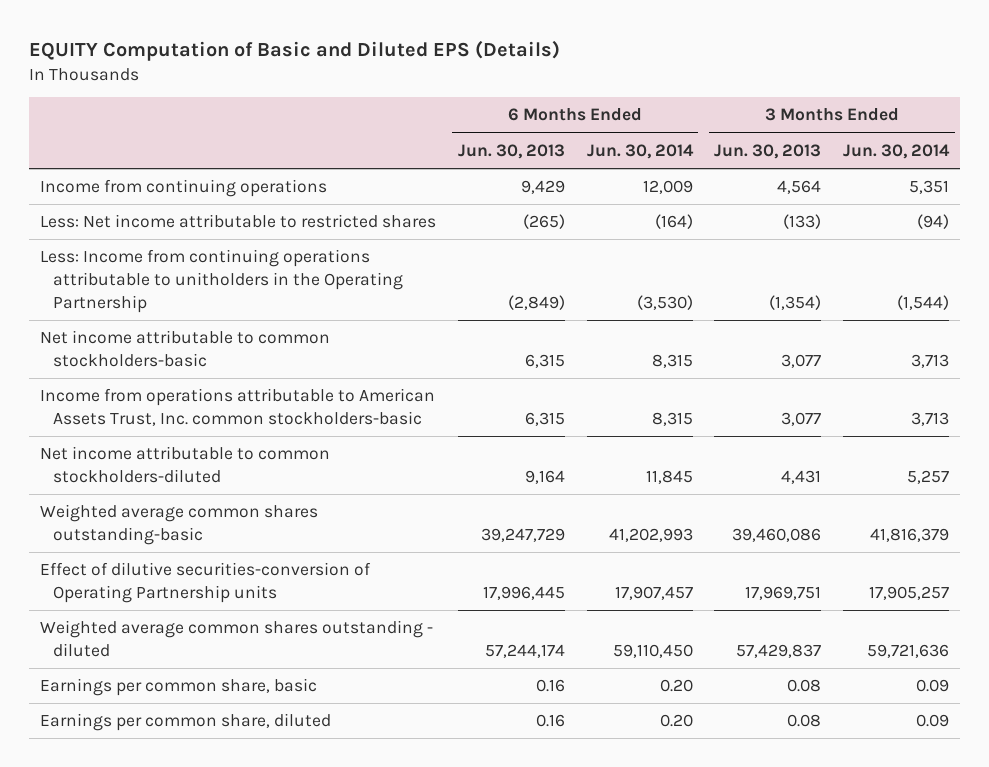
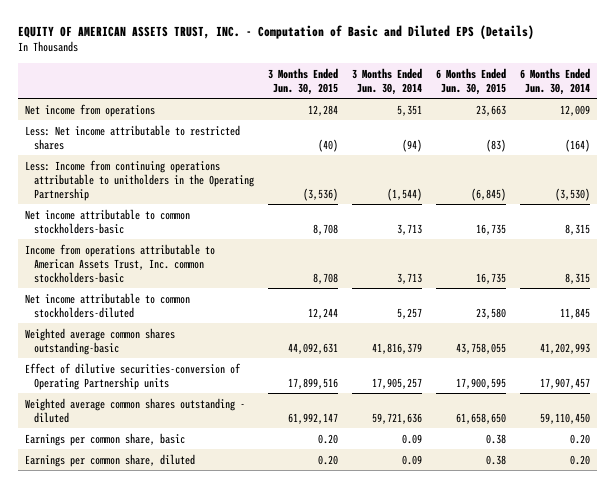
[28,39,560,61] EQUITY Computation of Basic and Diluted EPS (Details) -> [18,25,535,40] EQUITY OF AMERICAN ASSETS TRUST, INC. - Computation of Basic and Diluted EPS (Details)
[457,143,565,159] Jun. 30, 2013 -> none
[714,143,822,159] Jun. 30, 2013 -> none
none -> [268,67,339,95] 3 Months Ended Jun. 30, 2015
none -> [436,67,507,95] 6 Months Ended Jun. 30, 2015
[39,179,327,198] Income from continuing operations -> [25,103,156,117] Net income from operations

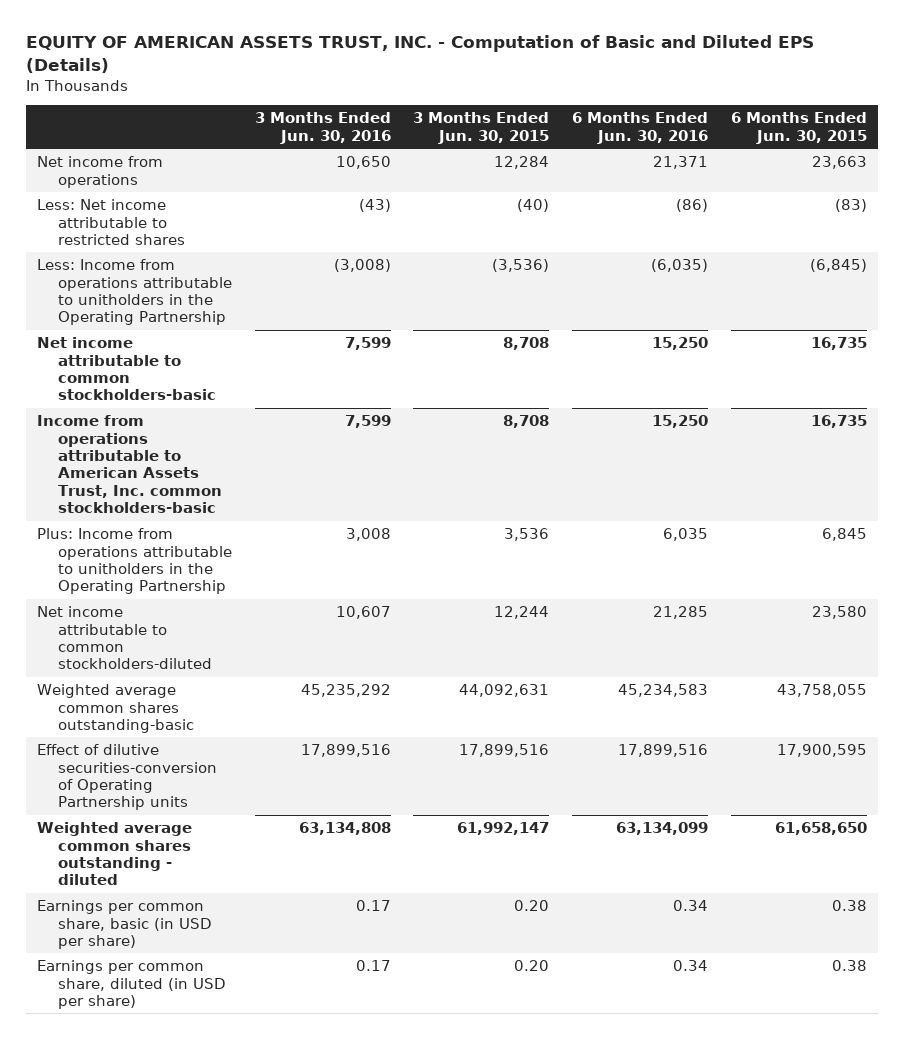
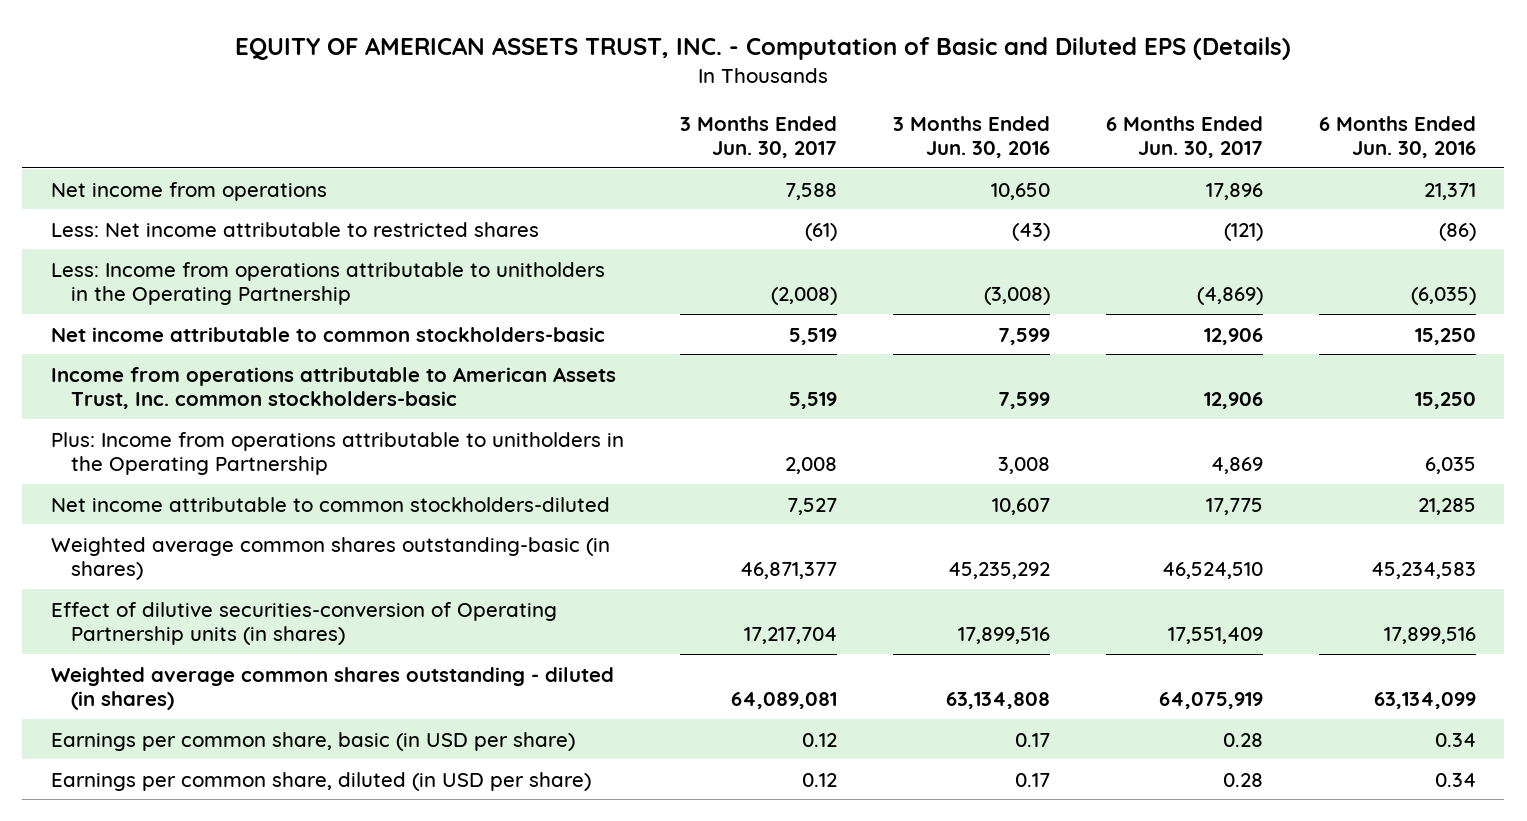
[413,112,550,144] 3 Months Ended Jun. 30, 2015 -> none
[730,112,867,144] 6 Months Ended Jun. 30, 2015 -> none
none -> [679,115,837,158] 3 Months Ended Jun. 30, 2017
none -> [1105,115,1263,158] 6 Months Ended Jun. 30, 2017
[36,684,194,733] Weighted average common shares outstanding-basic -> [50,536,610,580] Weighted average common shares outstanding-basic (in shares)
[36,744,217,811] Effect of dilutive securities-conversion of Operating Partnership units -> [50,601,557,645] Effect of dilutive securities-conversion of Operating Partnership units (in shares)
[36,822,192,886] Weighted average common shares outstanding - diluted -> [50,666,614,710] Weighted average common shares outstanding - diluted (in shares)

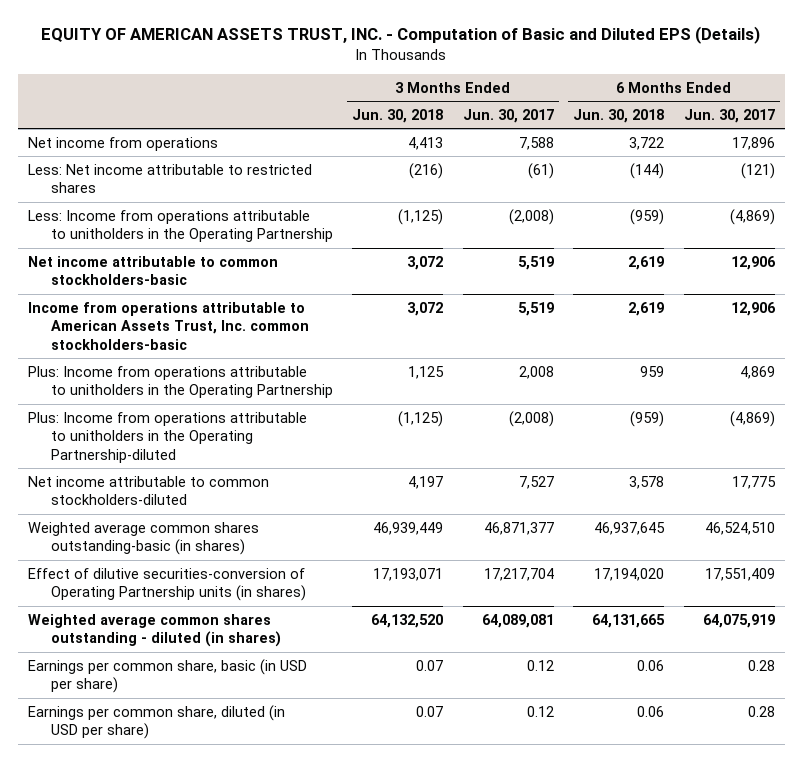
[892,115,1050,158] 3 Months Ended Jun. 30, 2016 -> none
[1319,115,1477,158] 6 Months Ended Jun. 30, 2016 -> none
none -> [352,108,444,123] Jun. 30, 2018
none -> [573,108,665,123] Jun. 30, 2018
none -> [27,411,307,463] Plus: Income from operations attributable to unitholders in the Operating Partnership-diluted

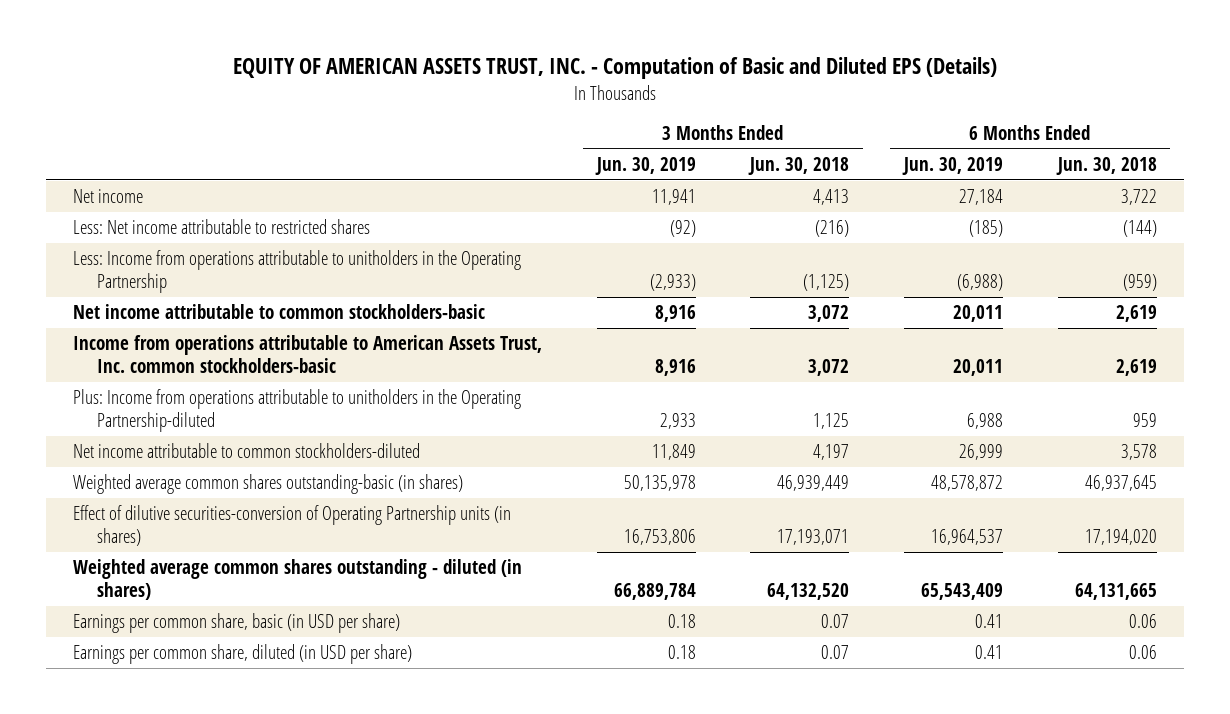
[462,108,554,123] Jun. 30, 2017 -> none
[683,108,775,123] Jun. 30, 2017 -> none
none -> [594,156,696,175] Jun. 30, 2019
none -> [901,156,1003,175] Jun. 30, 2019
[27,136,218,151] Net income from operations -> [72,188,143,203] Net income
[27,365,333,399] Plus: Income from operations attributable to unitholders in the Operating Partnership -> none
[398,410,444,427] (1,125) -> [813,412,850,429] 1,125
[630,410,665,427] (959) -> [1132,412,1157,427] 959

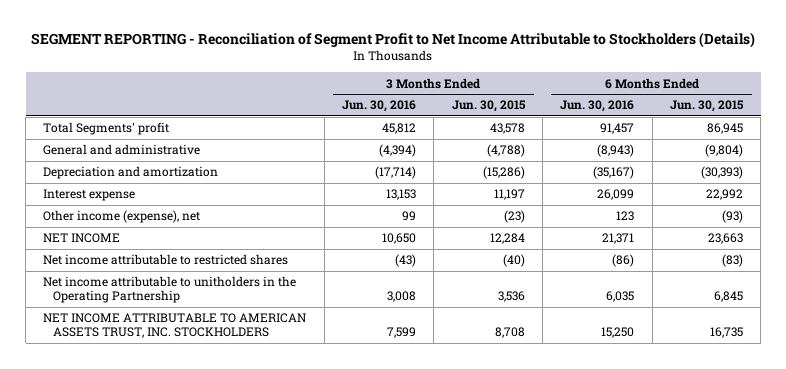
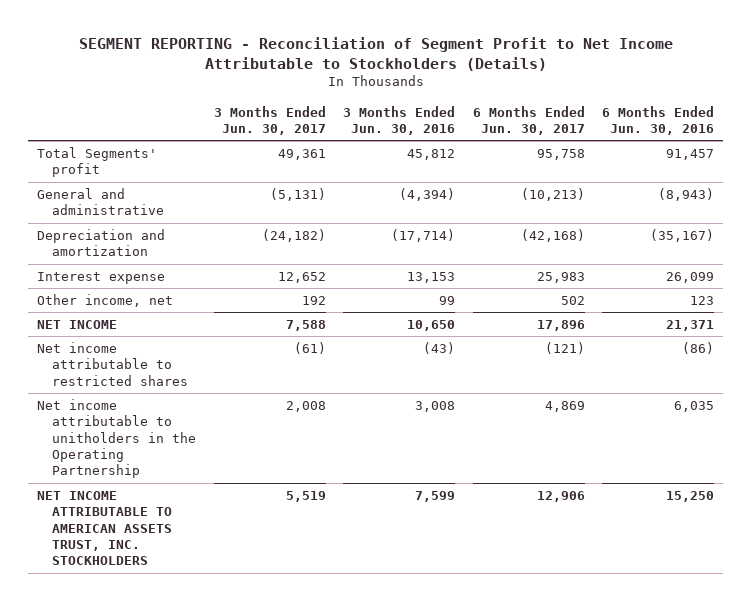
[451,100,526,113] Jun. 30, 2015 -> none
[669,100,744,113] Jun. 30, 2015 -> none
none -> [213,105,326,135] 3 Months Ended Jun. 30, 2017
none -> [472,105,585,135] 6 Months Ended Jun. 30, 2017
[43,210,201,224] Other income (expense), net -> [36,294,173,308] Other income, net

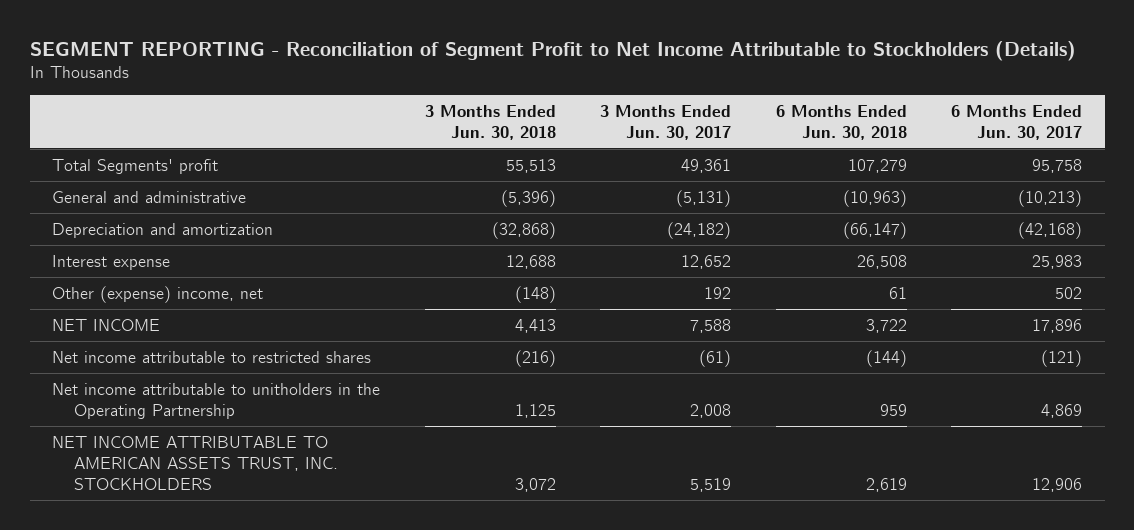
[343,105,456,135] 3 Months Ended Jun. 30, 2016 -> none
[602,105,715,135] 6 Months Ended Jun. 30, 2016 -> none
none -> [424,104,556,140] 3 Months Ended Jun. 30, 2018
none -> [775,104,907,140] 6 Months Ended Jun. 30, 2018
[36,294,173,308] Other income, net -> [51,285,263,303] Other (expense) income, net

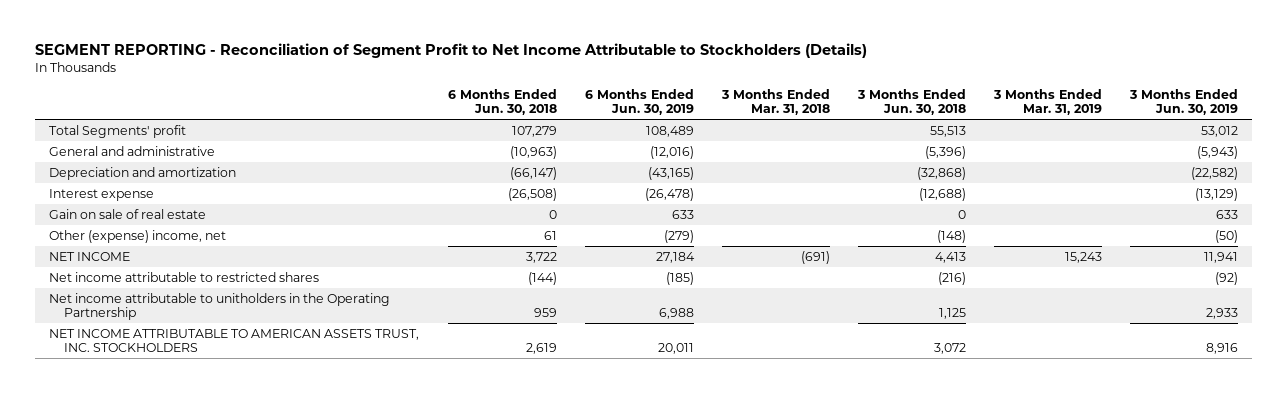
[600,104,732,140] 3 Months Ended Jun. 30, 2017 -> none
[951,104,1083,140] 6 Months Ended Jun. 30, 2017 -> none
none -> [584,88,694,116] 6 Months Ended Jun. 30, 2019
none -> [720,88,830,116] 3 Months Ended Mar. 31, 2018
none -> [992,88,1102,116] 3 Months Ended Mar. 31, 2019
none -> [1128,88,1238,116] 3 Months Ended Jun. 30, 2019
[505,254,556,269] 12,688 -> [918,187,966,201] (12,688)
[856,254,907,269] 26,508 -> [507,187,557,201] (26,508)
none -> [49,208,207,219] Gain on sale of real estate

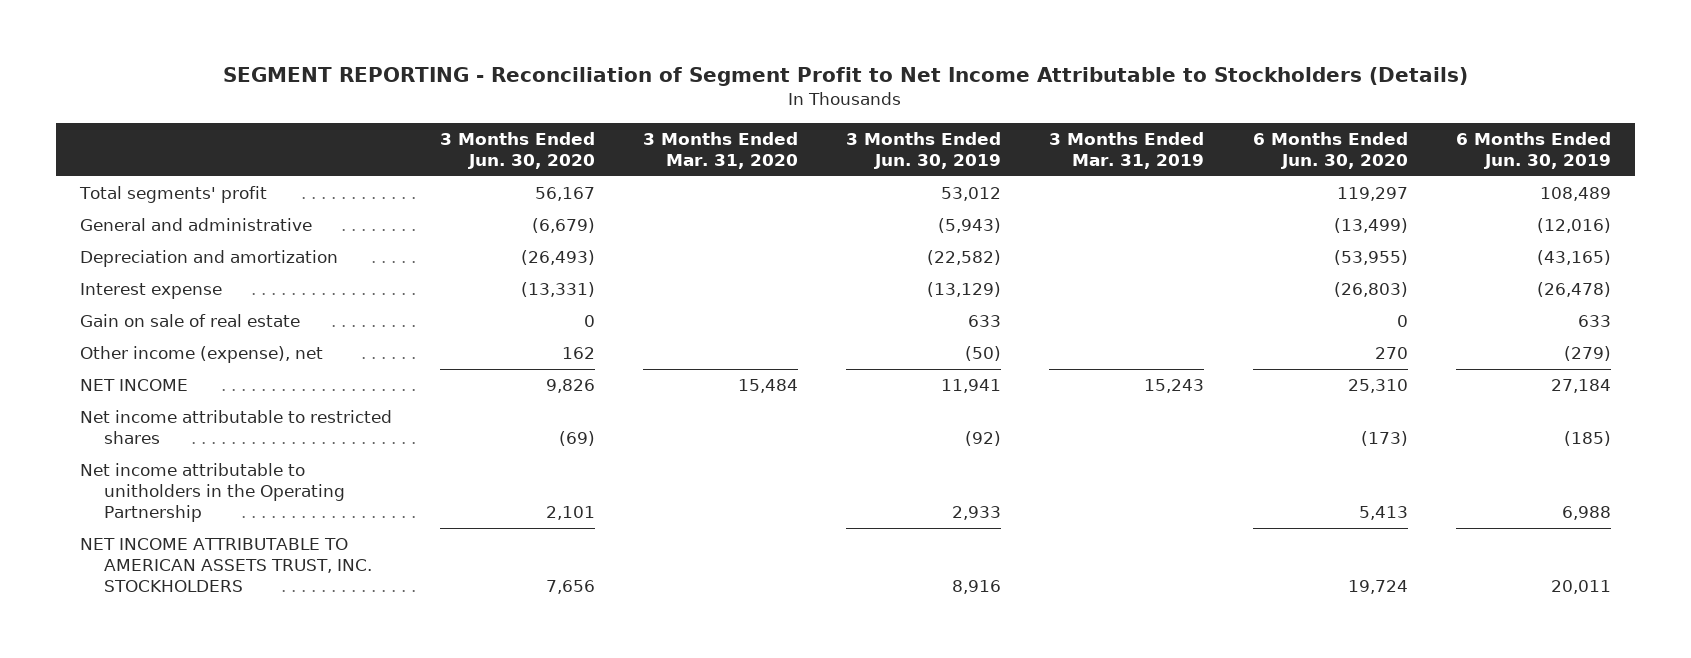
[447,88,557,116] 6 Months Ended Jun. 30, 2018 -> none
[720,88,830,116] 3 Months Ended Mar. 31, 2018 -> none
[856,88,966,116] 3 Months Ended Jun. 30, 2018 -> none
none -> [440,131,596,169] 3 Months Ended Jun. 30, 2020
none -> [643,131,799,169] 3 Months Ended Mar. 31, 2020
none -> [1252,131,1408,169] 6 Months Ended Jun. 30, 2020
[49,124,187,138] Total Segments' profit -> [78,186,267,204] Total segments' profit
[49,229,227,243] Other (expense) income, net -> [79,346,323,364] Other income (expense), net

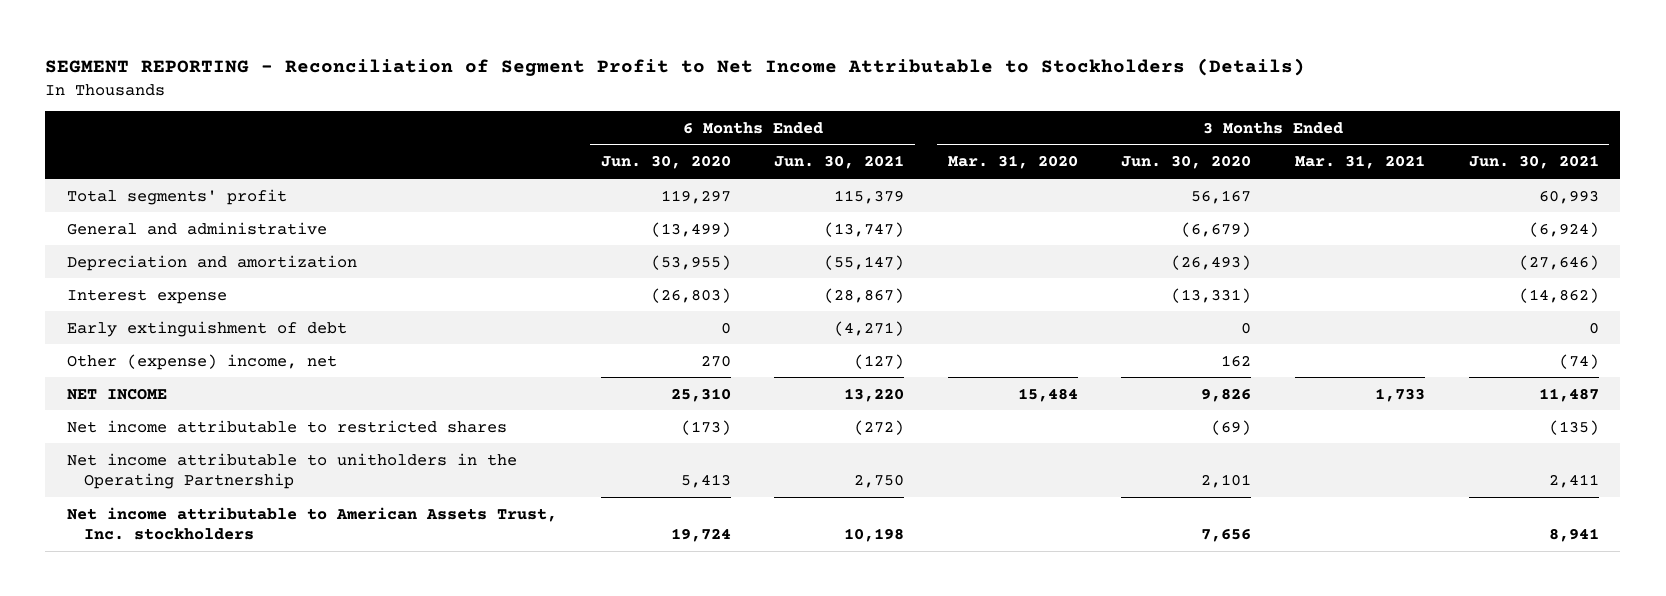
[846,131,1002,169] 3 Months Ended Jun. 30, 2019 -> none
[1049,131,1205,169] 3 Months Ended Mar. 31, 2019 -> none
[1455,131,1611,169] 6 Months Ended Jun. 30, 2019 -> none
none -> [774,155,905,170] Jun. 30, 2021
none -> [1294,155,1425,170] Mar. 31, 2021
none -> [1468,155,1599,170] Jun. 30, 2021
[79,314,300,328] Gain on sale of real estate -> none
none -> [67,320,348,337] Early extinguishment of debt
[79,346,323,364] Other income (expense), net -> [67,353,338,370] Other (expense) income, net
[79,538,373,593] NET INCOME ATTRIBUTABLE TO AMERICAN ASSETS TRUST, INC. STOCKHOLDERS -> [67,506,558,540] Net income attributable to American Assets Trust, Inc. stockholders

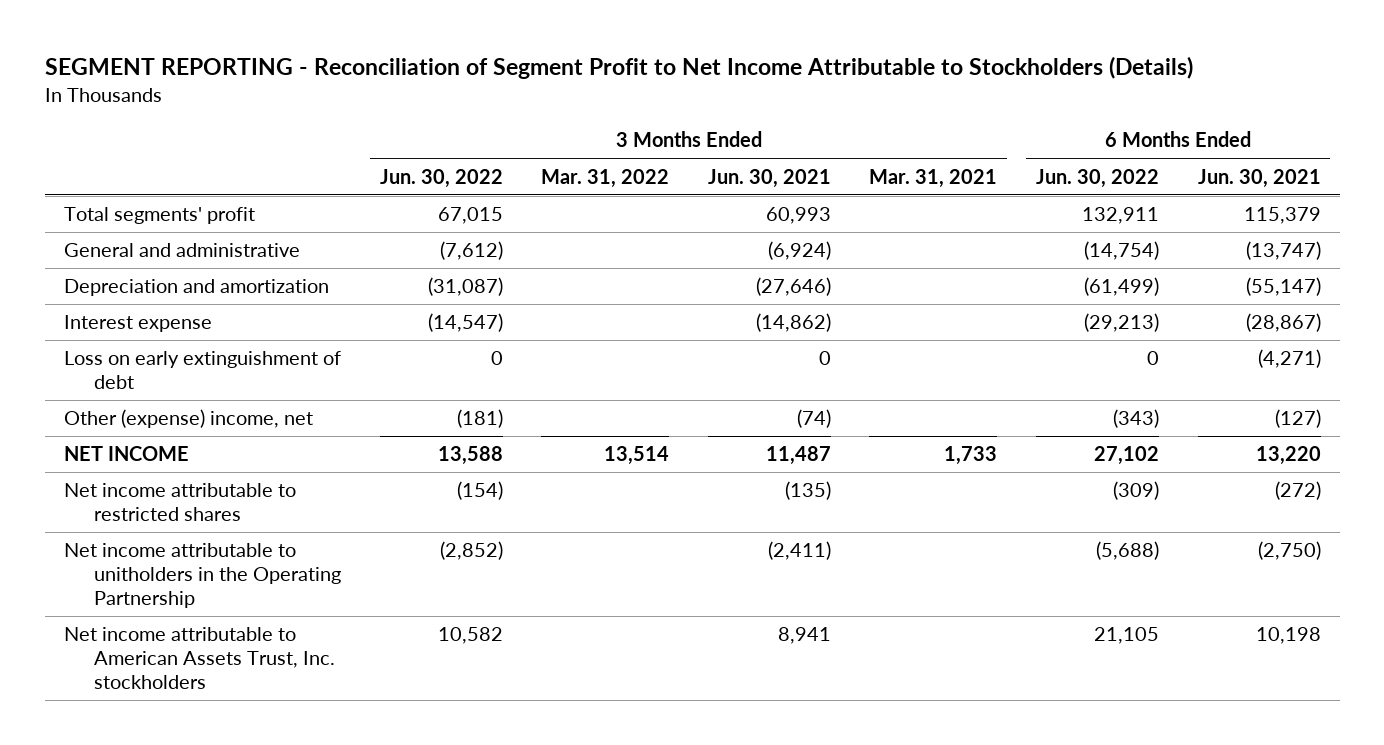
[600,155,731,170] Jun. 30, 2020 -> none
[947,155,1078,170] Mar. 31, 2020 -> none
[1121,155,1252,170] Jun. 30, 2020 -> none
none -> [379,168,503,188] Jun. 30, 2022
none -> [541,168,670,188] Mar. 31, 2022
none -> [1036,168,1160,188] Jun. 30, 2022
[67,320,348,337] Early extinguishment of debt -> [63,351,341,390] Loss on early extinguishment of debt
[854,473,905,488] 2,750 -> [1257,541,1321,561] (2,750)
[1548,473,1599,488] 2,411 -> [767,541,831,561] (2,411)

